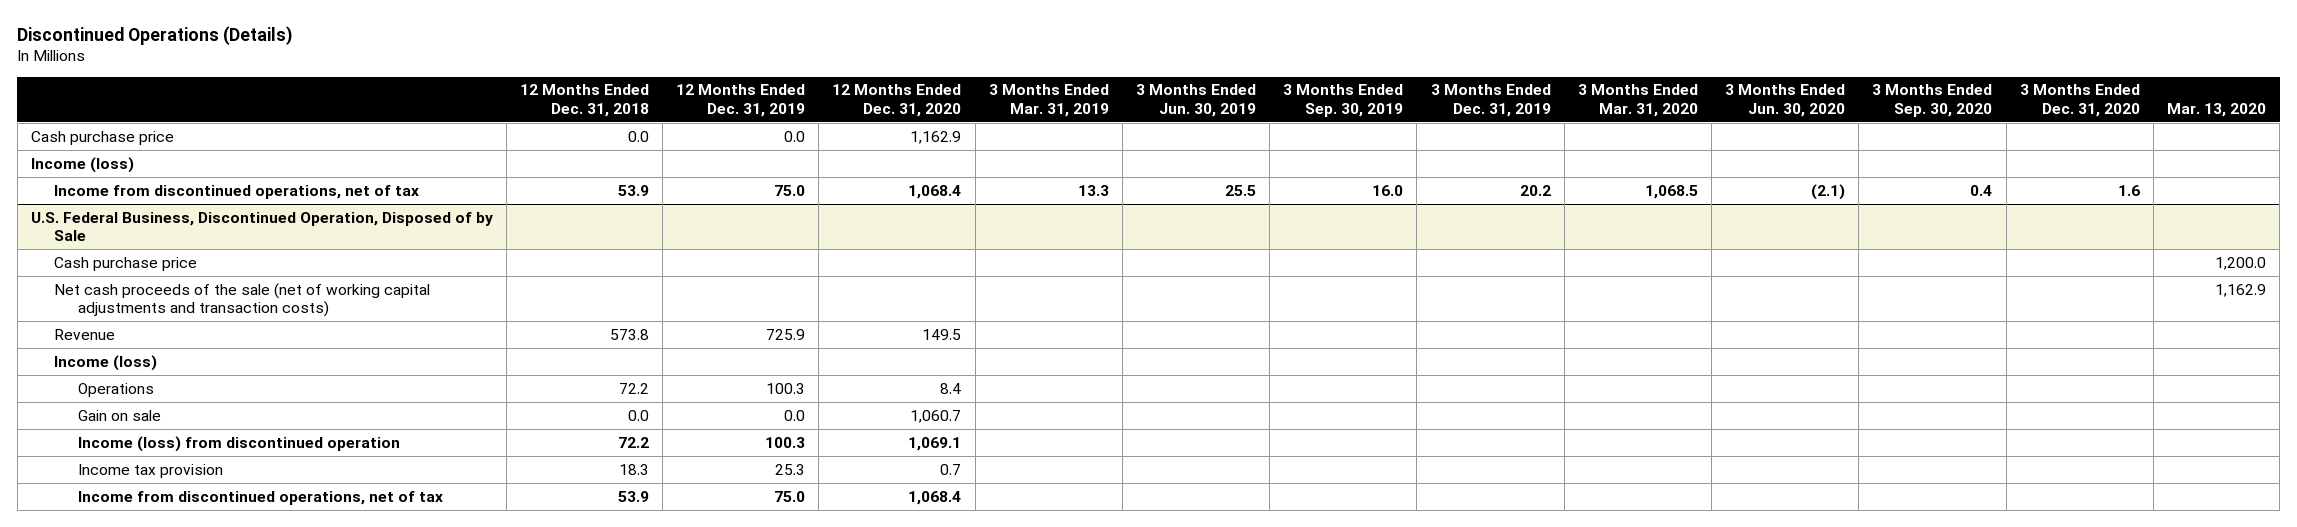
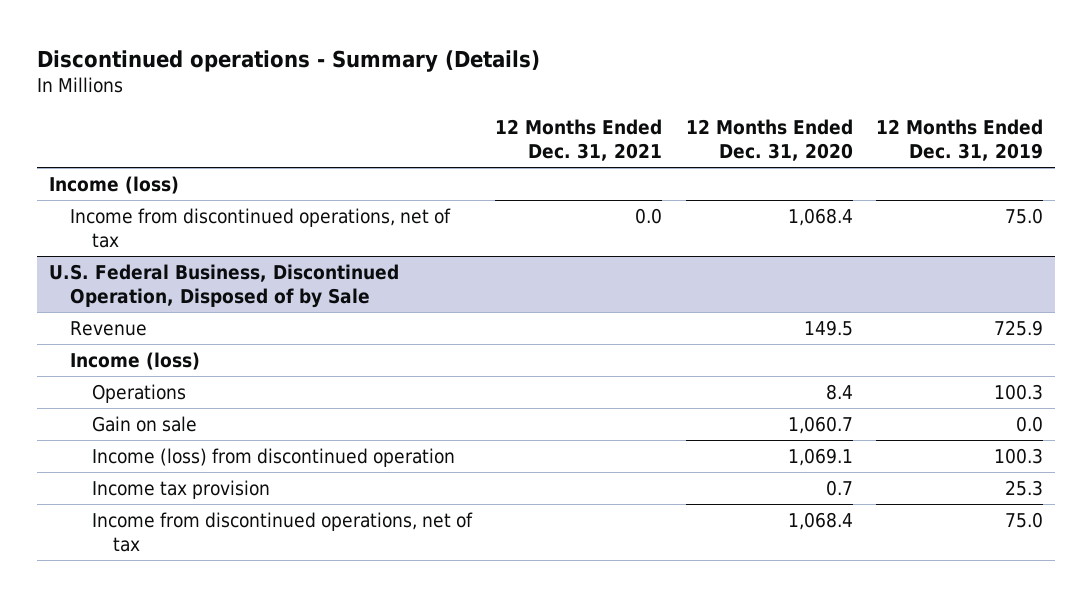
[17,25,294,45] Discontinued Operations (Details) -> [37,49,541,72] Discontinued operations - Summary (Details)
[519,84,649,117] 12 Months Ended Dec. 31, 2018 -> none
[988,84,1109,117] 3 Months Ended Mar. 31, 2019 -> none
[1136,84,1257,117] 3 Months Ended Jun. 30, 2019 -> none
[1283,84,1404,117] 3 Months Ended Sep. 30, 2019 -> none
[1430,84,1551,117] 3 Months Ended Dec. 31, 2019 -> none
[1577,84,1698,117] 3 Months Ended Mar. 31, 2020 -> none
[1725,84,1846,117] 3 Months Ended Jun. 30, 2020 -> none
[1872,84,1993,117] 3 Months Ended Sep. 30, 2020 -> none
[2019,84,2140,117] 3 Months Ended Dec. 31, 2020 -> none
[2166,102,2266,117] Mar. 13, 2020 -> none
none -> [495,119,663,162] 12 Months Ended Dec. 31, 2021
[30,130,174,145] Cash purchase price -> none
[54,256,198,271] Cash purchase price -> none
[54,282,431,318] Net cash proceeds of the sale (net of working capital adjustments and transaction costs) -> none

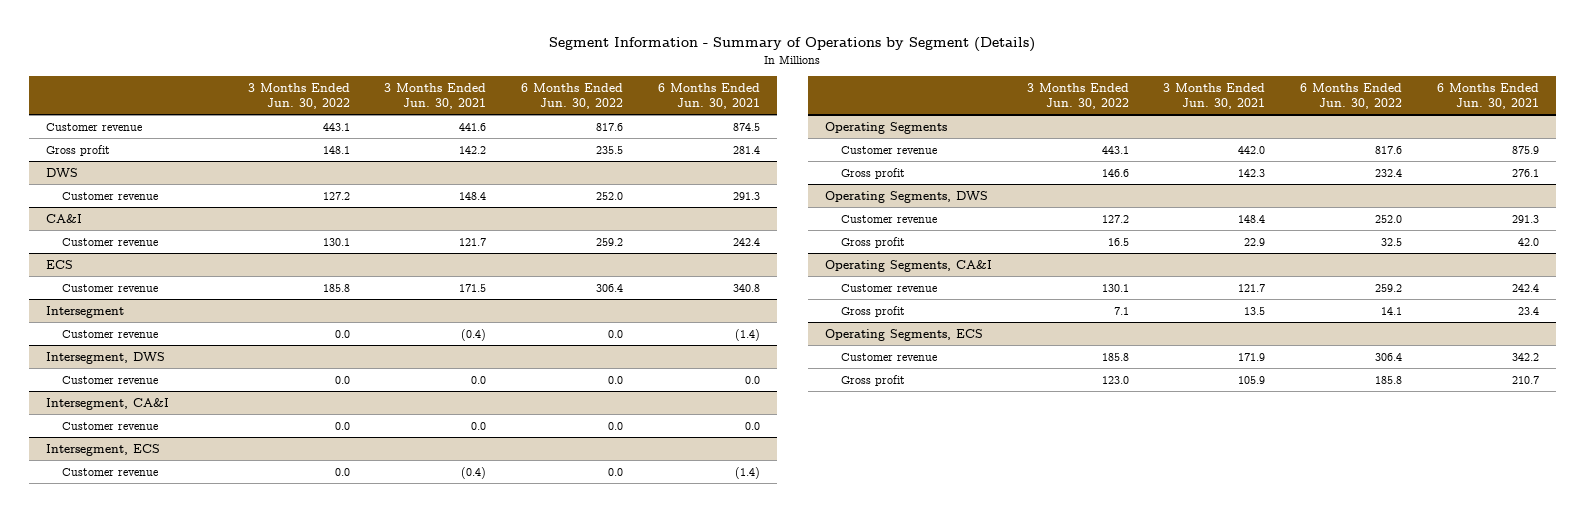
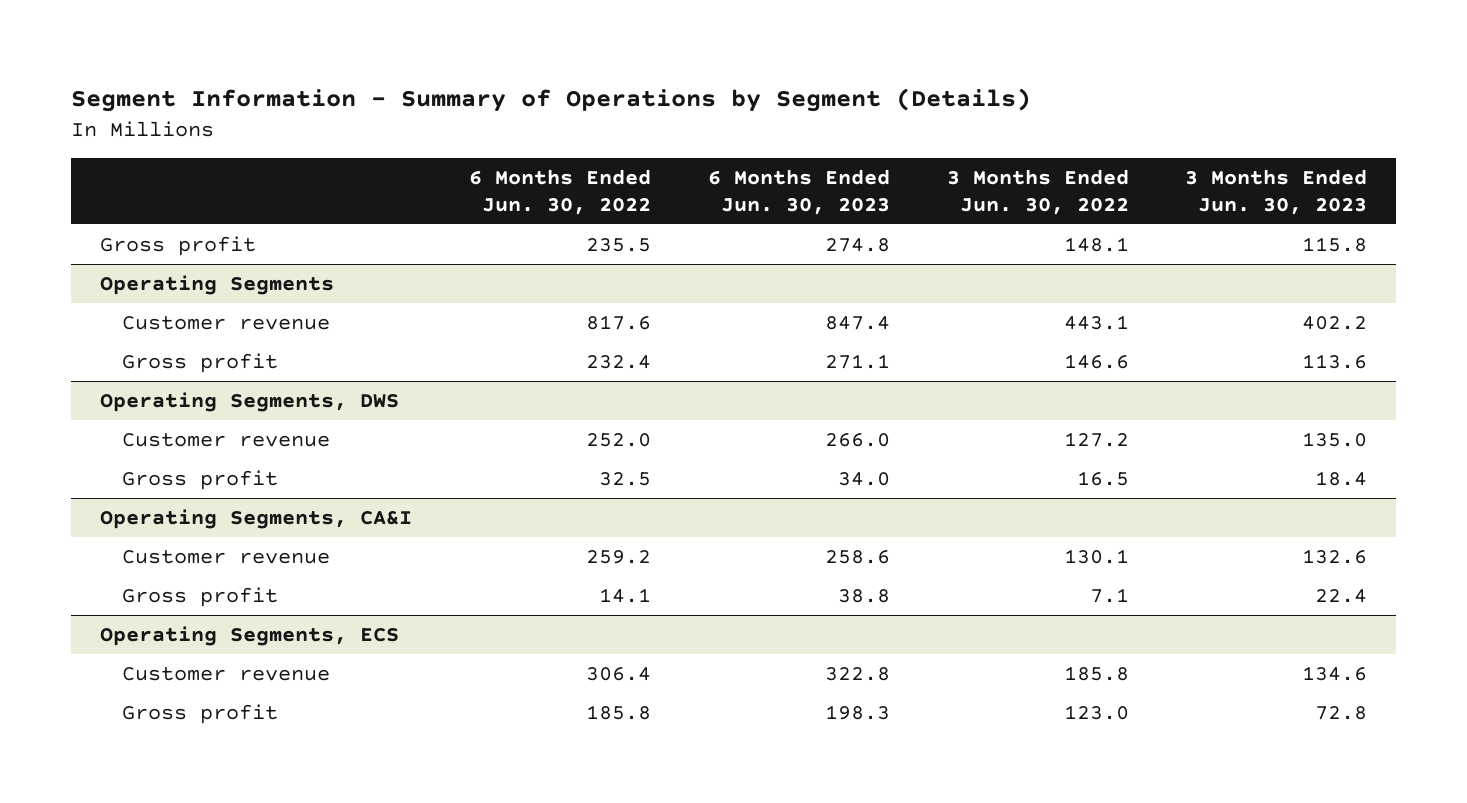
[384,82,487,110] 3 Months Ended Jun. 30, 2021 -> none
[657,82,760,110] 6 Months Ended Jun. 30, 2021 -> none
none -> [707,168,890,215] 6 Months Ended Jun. 30, 2023
none -> [1185,168,1368,215] 3 Months Ended Jun. 30, 2023
[45,122,142,131] Customer revenue -> none
[45,167,78,178] DWS -> none
[62,191,159,200] Customer revenue -> none
[45,213,82,223] CA&I -> none
[62,237,159,246] Customer revenue -> none
[45,259,73,269] ECS -> none
[62,283,159,292] Customer revenue -> none
[45,305,124,318] Intersegment -> none
[62,329,159,338] Customer revenue -> none
[45,351,165,364] Intersegment, DWS -> none
[62,375,159,384] Customer revenue -> none
[45,397,169,410] Intersegment, CA&I -> none
[62,421,159,430] Customer revenue -> none
[45,443,160,456] Intersegment, ECS -> none
[62,467,159,476] Customer revenue -> none

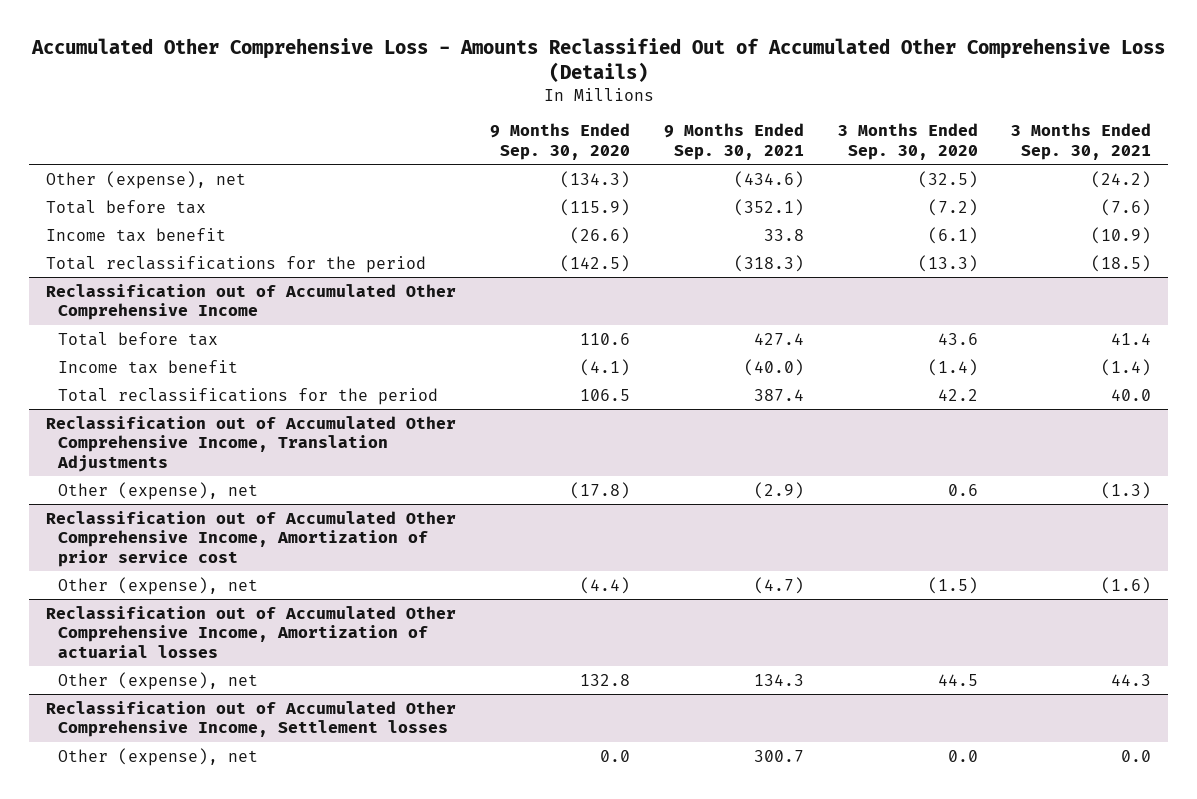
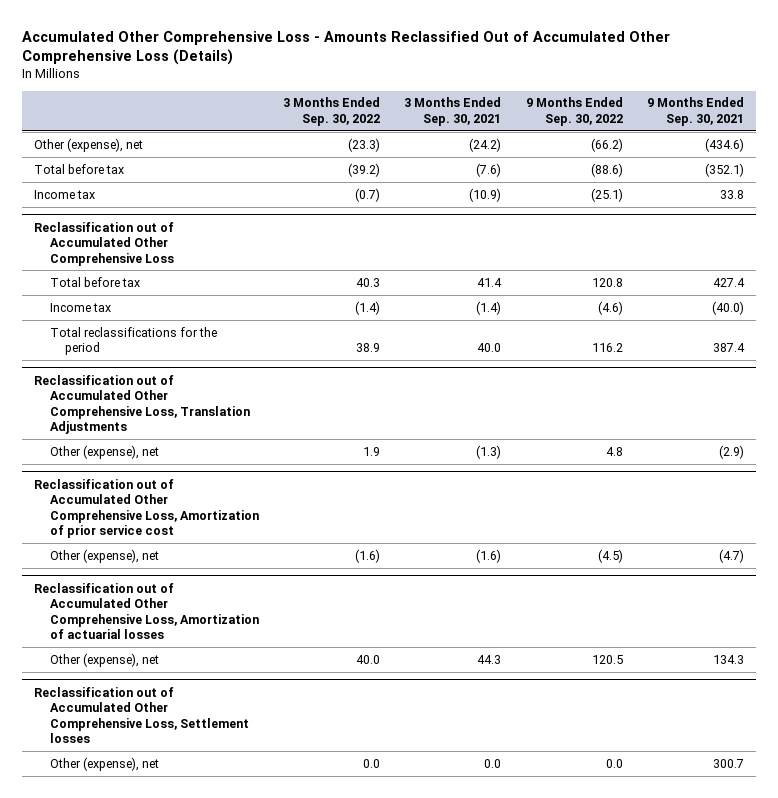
[489,123,630,160] 9 Months Ended Sep. 30, 2020 -> none
[837,123,978,160] 3 Months Ended Sep. 30, 2020 -> none
none -> [283,97,381,126] 3 Months Ended Sep. 30, 2022
none -> [525,97,623,126] 9 Months Ended Sep. 30, 2022
[45,255,426,273] Total reclassifications for the period -> none
[45,227,226,242] Income tax benefit -> [34,189,96,199] Income tax
[45,283,456,321] Reclassification out of Accumulated Other Comprehensive Income -> [34,221,175,266] Reclassification out of Accumulated Other Comprehensive Loss
[57,359,238,374] Income tax benefit -> [49,302,111,312] Income tax
[45,415,456,473] Reclassification out of Accumulated Other Comprehensive Income, Translation Adjustments -> [34,374,250,435] Reclassification out of Accumulated Other Comprehensive Loss, Translation Adjustments
[45,510,456,568] Reclassification out of Accumulated Other Comprehensive Income, Amortization of prior service cost -> [34,478,259,539] Reclassification out of Accumulated Other Comprehensive Loss, Amortization of prior service cost
[45,605,456,659] Reclassification out of Accumulated Other Comprehensive Income, Amortization of actuarial losses -> [34,582,259,640] Reclassification out of Accumulated Other Comprehensive Loss, Amortization of actuarial losses
[45,700,456,738] Reclassification out of Accumulated Other Comprehensive Income, Settlement losses -> [34,686,249,744] Reclassification out of Accumulated Other Comprehensive Loss, Settlement losses

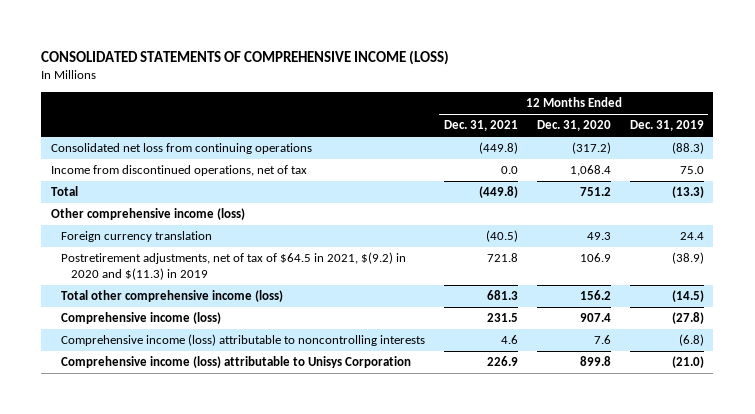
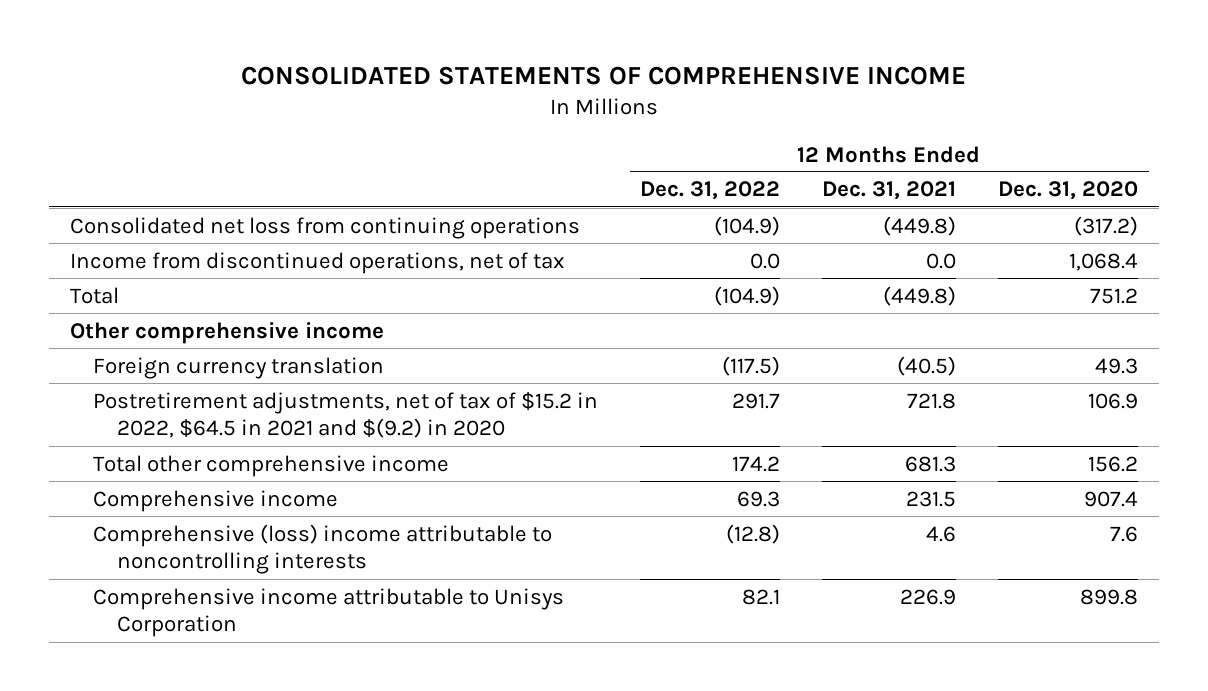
[41,49,450,65] CONSOLIDATED STATEMENTS OF COMPREHENSIVE INCOME (LOSS) -> [241,66,967,86] CONSOLIDATED STATEMENTS OF COMPREHENSIVE INCOME
[629,120,704,132] Dec. 31, 2019 -> none
none -> [640,181,781,201] Dec. 31, 2022
[50,208,245,221] Other comprehensive income (loss) -> [69,321,384,344] Other comprehensive income
[61,252,407,281] Postretirement adjustments, net of tax of $64.5 in 2021, $(9.2) in 2020 and $(11.3) in 2019 -> [93,391,599,439] Postretirement adjustments, net of tax of $15.2 in 2022, $64.5 in 2021 and $(9.2) in 2020
[61,290,284,303] Total other comprehensive income (loss) -> [93,454,450,477] Total other comprehensive income
[61,312,222,325] Comprehensive income (loss) -> [93,489,339,512] Comprehensive income
[61,334,426,347] Comprehensive income (loss) attributable to noncontrolling interests -> [93,523,553,575] Comprehensive (loss) income attributable to noncontrolling interests
[61,356,412,369] Comprehensive income (loss) attributable to Unisys Corporation -> [93,587,565,638] Comprehensive income attributable to Unisys Corporation

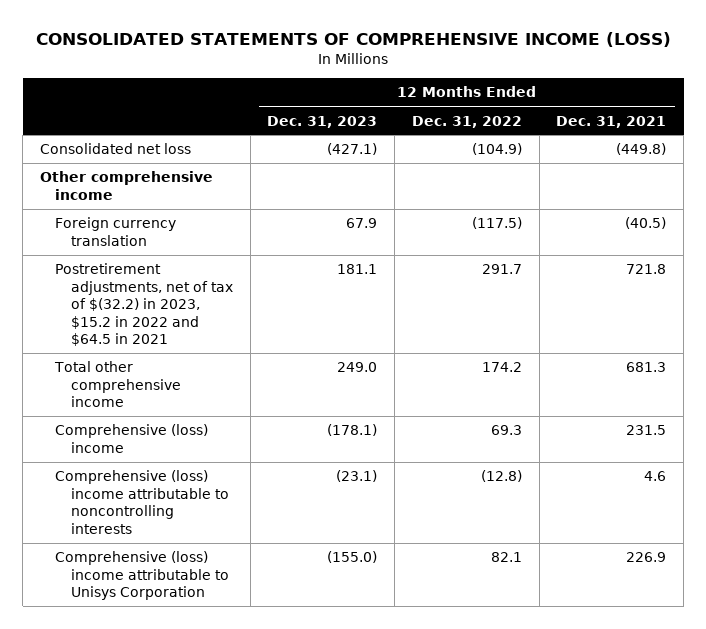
[241,66,967,86] CONSOLIDATED STATEMENTS OF COMPREHENSIVE INCOME -> [36,31,672,47] CONSOLIDATED STATEMENTS OF COMPREHENSIVE INCOME (LOSS)
[998,181,1139,201] Dec. 31, 2020 -> none
none -> [267,115,378,128] Dec. 31, 2023
[69,216,580,239] Consolidated net loss from continuing operations -> none
[69,251,565,274] Income from discontinued operations, net of tax -> none
[69,286,119,304] Total -> [39,143,191,155] Consolidated net loss
[93,391,599,439] Postretirement adjustments, net of tax of $15.2 in 2022, $64.5 in 2021 and $(9.2) in 2020 -> [55,263,233,347] Postretirement adjustments, net of tax of $(32.2) in 2023, $15.2 in 2022 and $64.5 in 2021
[93,489,339,512] Comprehensive income -> [55,424,209,453] Comprehensive (loss) income
[93,587,565,638] Comprehensive income attributable to Unisys Corporation -> [55,551,229,601] Comprehensive (loss) income attributable to Unisys Corporation

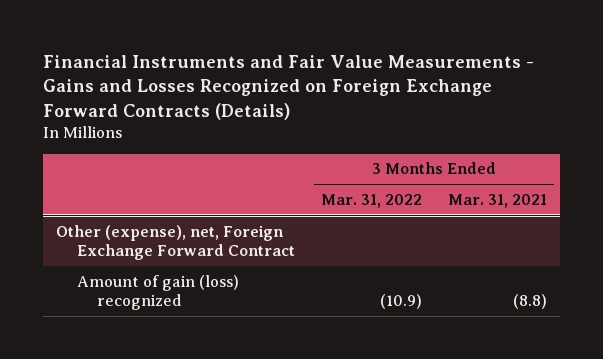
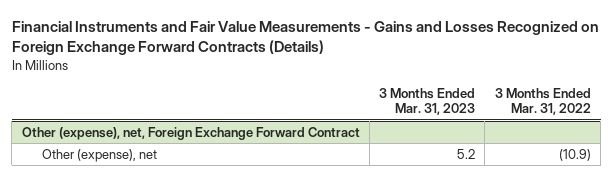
[448,193,548,208] Mar. 31, 2021 -> none
none -> [379,88,476,116] 3 Months Ended Mar. 31, 2023
[76,274,239,311] Amount of gain (loss) recognized -> [42,148,158,162] Other (expense), net

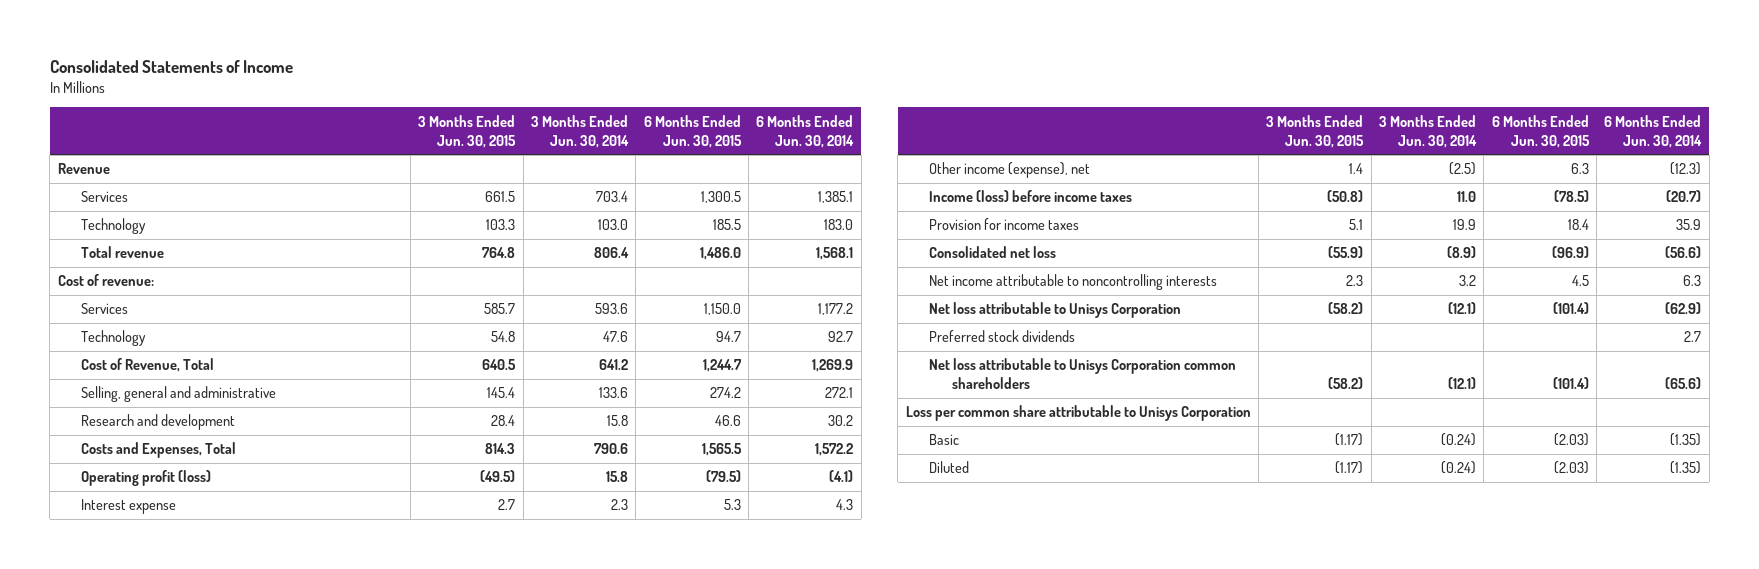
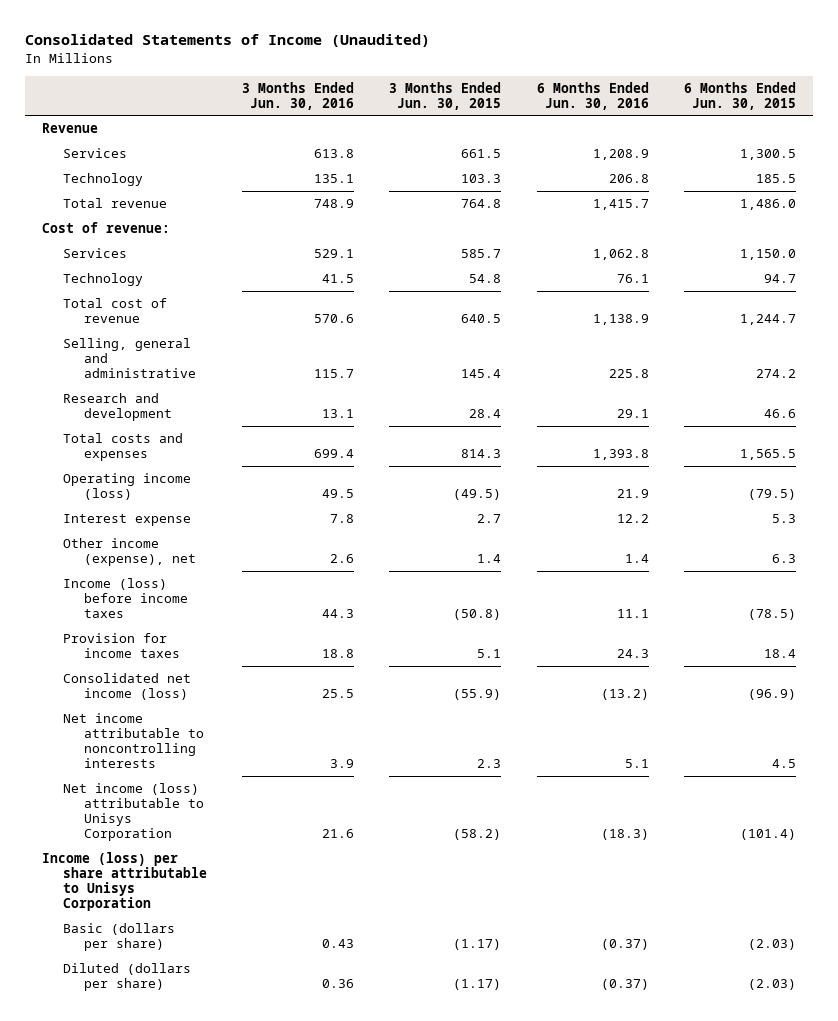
[49,59,293,73] Consolidated Statements of Income -> [24,33,430,47] Consolidated Statements of Income (Unaudited)
[530,114,629,148] 3 Months Ended Jun. 30, 2014 -> none
[756,114,855,148] 6 Months Ended Jun. 30, 2014 -> none
none -> [242,81,355,110] 3 Months Ended Jun. 30, 2016
none -> [536,81,649,110] 6 Months Ended Jun. 30, 2016
[80,358,214,373] Cost of Revenue, Total -> [62,297,167,324] Total cost of revenue
[80,442,236,459] Costs and Expenses, Total -> [62,432,183,462] Total costs and expenses
[80,470,211,487] Operating profit (loss) -> [62,472,191,501] Operating income (loss)
[928,246,1056,259] Consolidated net loss -> [62,672,191,701] Consolidated net income (loss)
[928,330,1075,343] Preferred stock dividends -> none
[928,358,1236,390] Net loss attributable to Unisys Corporation common shareholders -> none
[928,302,1181,319] Net loss attributable to Unisys Corporation -> [62,782,204,842] Net income (loss) attributable to Unisys Corporation
[905,405,1251,422] Loss per common share attributable to Unisys Corporation -> [42,851,207,912] Income (loss) per share attributable to Unisys Corporation
[928,434,959,446] Basic -> [62,922,175,952] Basic (dollars per share)
[928,461,969,474] Diluted -> [62,962,191,992] Diluted (dollars per share)

